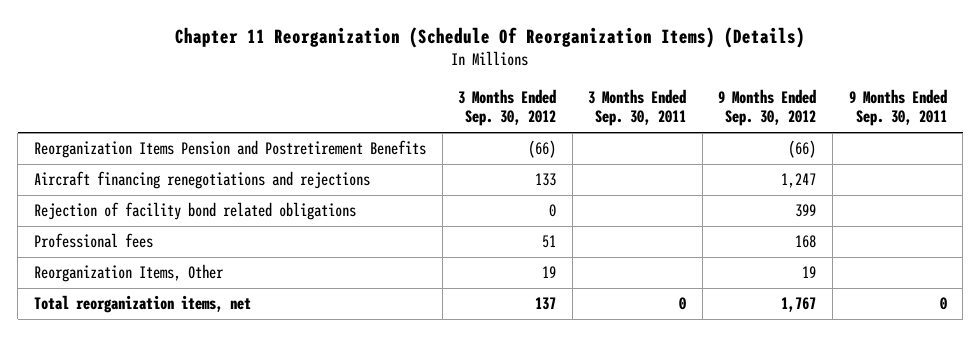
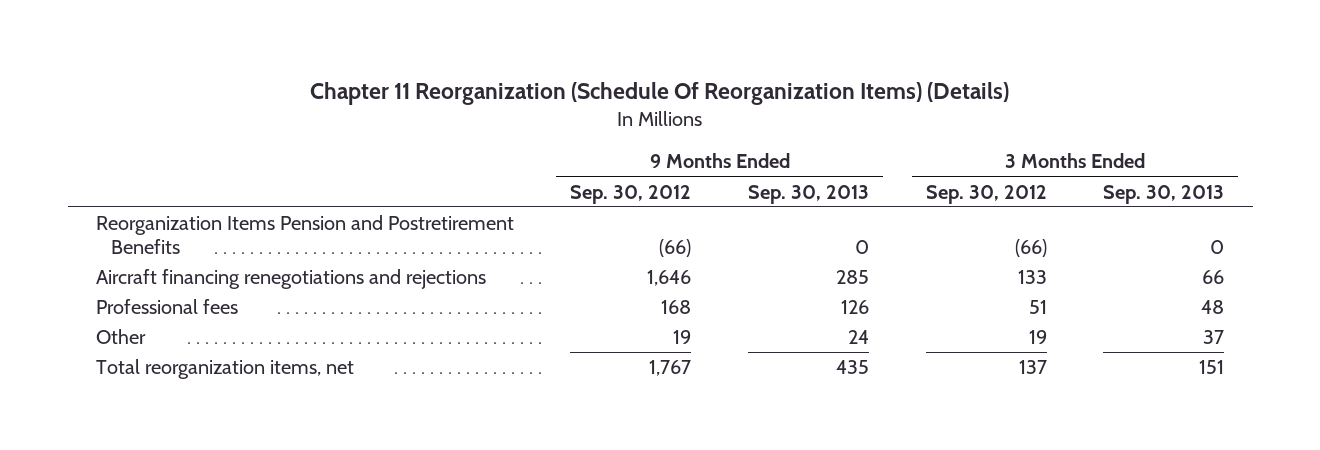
[588,89,687,127] 3 Months Ended Sep. 30, 2011 -> none
[848,89,947,127] 9 Months Ended Sep. 30, 2011 -> none
none -> [748,184,870,204] Sep. 30, 2013
none -> [1103,184,1225,204] Sep. 30, 2013
[33,202,356,221] Rejection of facility bond related obligations -> none
[781,173,817,189] 1,247 -> [647,270,692,287] 1,646
[33,264,224,283] Reorganization Items, Other -> [95,329,146,345] Other

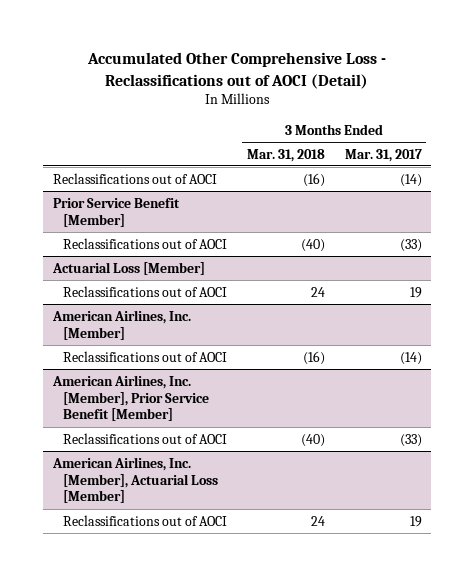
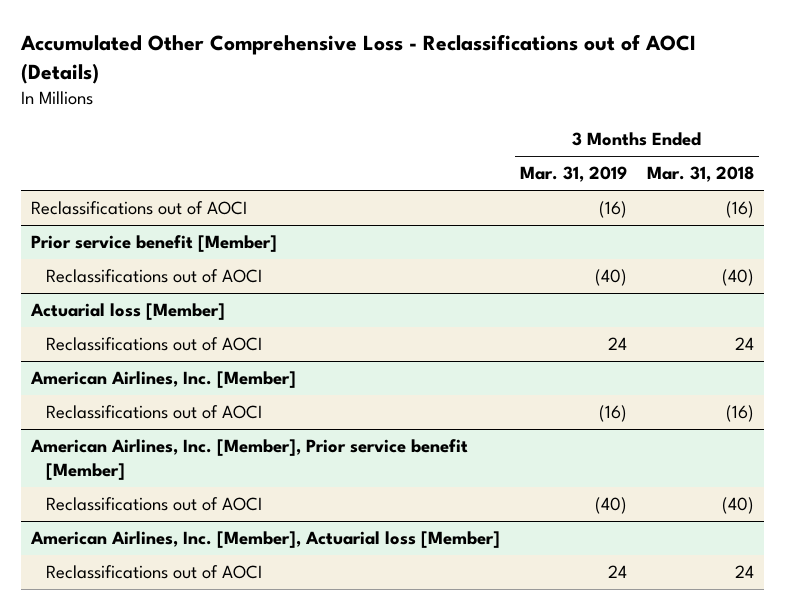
[87,52,387,89] Accumulated Other Comprehensive Loss - Reclassifications out of AOCI (Detail) -> [20,33,697,84] Accumulated Other Comprehensive Loss - Reclassifications out of AOCI (Details)
[344,148,422,162] Mar. 31, 2017 -> none
none -> [519,166,627,183] Mar. 31, 2019
[52,197,180,227] Prior Service Benefit [Member] -> [30,235,277,253] Prior service benefit [Member]
[51,261,205,275] Actuarial Loss [Member] -> [29,303,225,321] Actuarial loss [Member]
[51,374,209,422] American Airlines, Inc. [Member], Prior Service Benefit [Member] -> [29,439,468,481] American Airlines, Inc. [Member], Prior service benefit [Member]
[51,456,218,504] American Airlines, Inc. [Member], Actuarial Loss [Member] -> [29,531,500,549] American Airlines, Inc. [Member], Actuarial loss [Member]

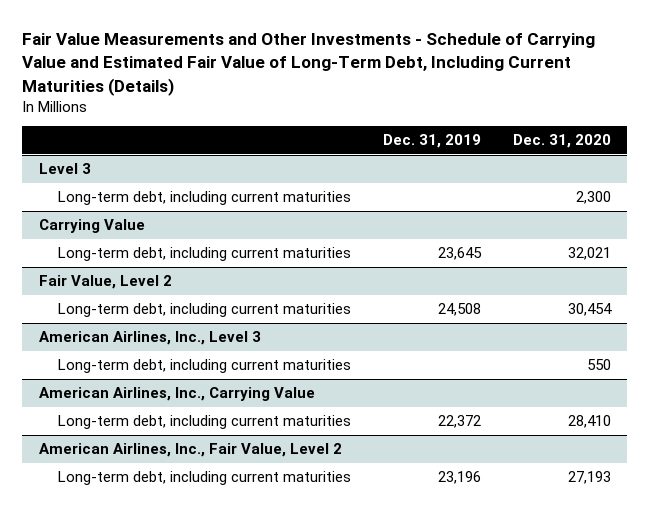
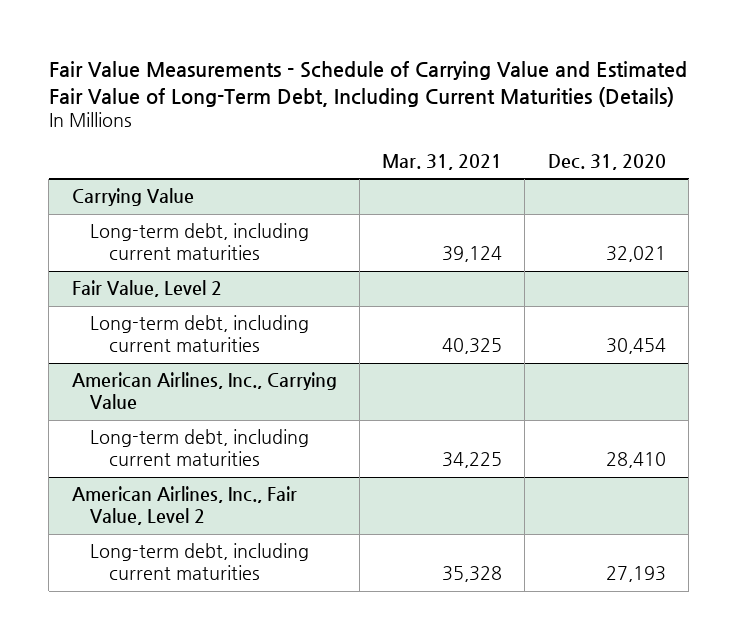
[22,33,596,96] Fair Value Measurements and Other Investments - Schedule of Carrying Value and Estimated Fair Value of Long-Term Debt, Including Current Maturities (Details) -> [48,60,687,107] Fair Value Measurements - Schedule of Carrying Value and Estimated Fair Value of Long-Term Debt, Including Current Maturities (Details)
[383,134,482,149] Dec. 31, 2019 -> none
none -> [382,153,503,170] Mar. 31, 2021
[38,163,91,175] Level 3 -> none
[57,191,351,206] Long-term debt, including current maturities -> none
[38,331,261,346] American Airlines, Inc., Level 3 -> none
[57,359,351,374] Long-term debt, including current maturities -> none

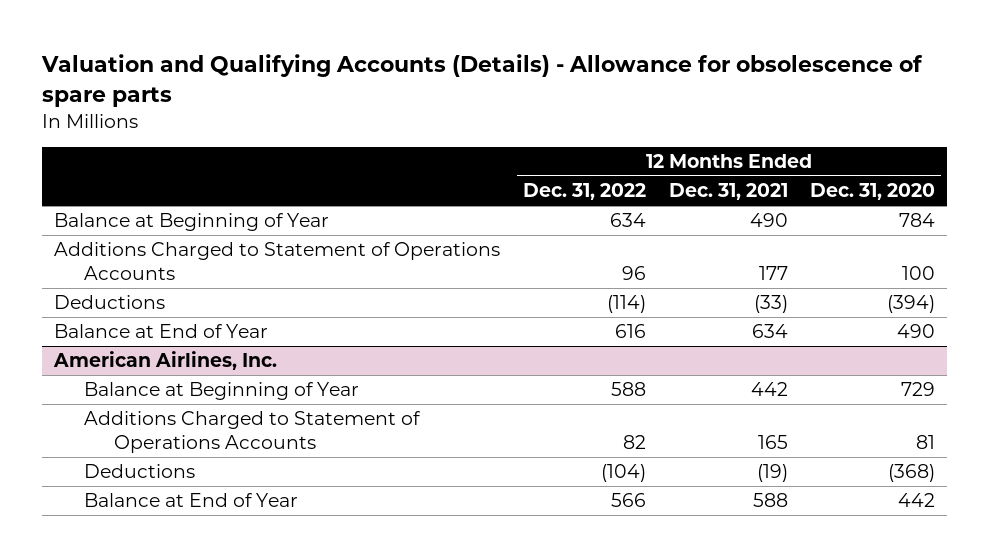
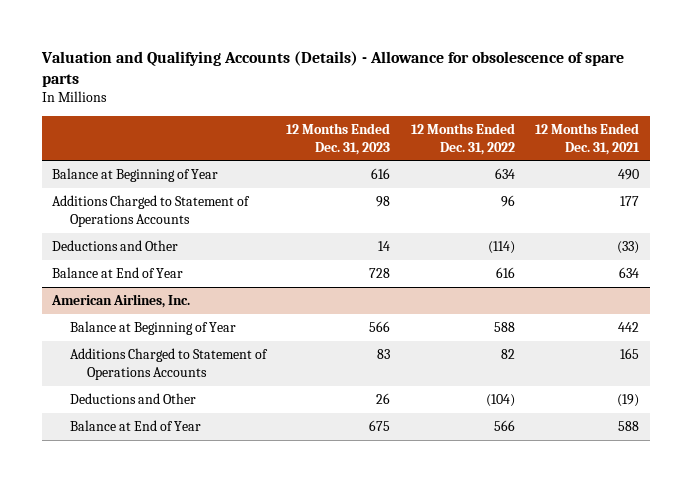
[810,183,936,201] Dec. 31, 2020 -> none
none -> [286,123,391,155] 12 Months Ended Dec. 31, 2023
[53,295,165,310] Deductions -> [52,240,179,252] Deductions and Other
[84,464,196,479] Deductions -> [69,393,196,405] Deductions and Other

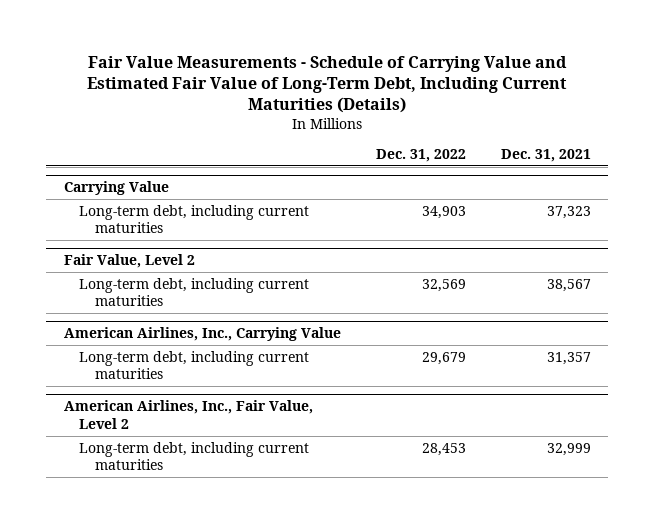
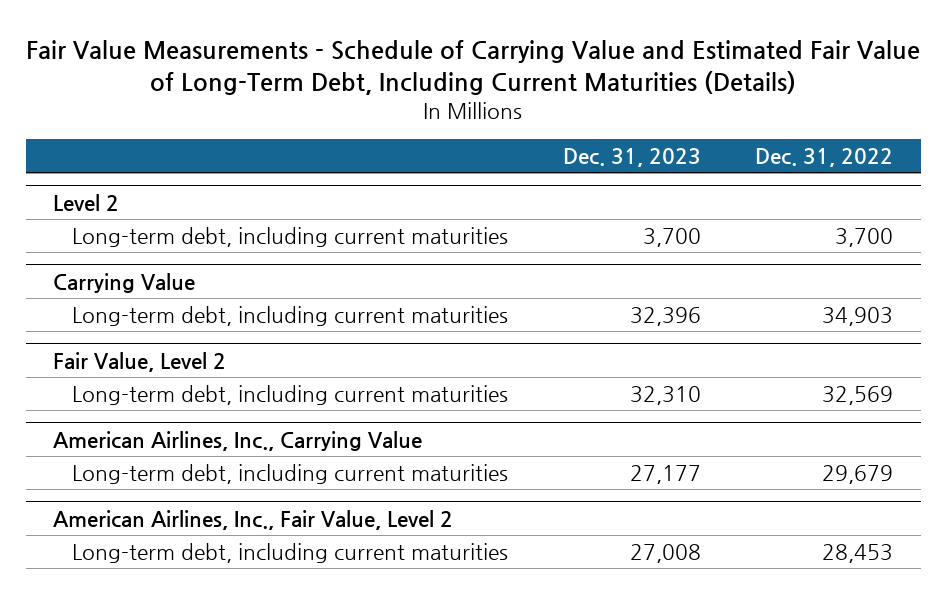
[500,149,591,163] Dec. 31, 2021 -> none
none -> [562,147,701,167] Dec. 31, 2023
none -> [53,193,120,211] Level 2
none -> [71,226,508,247] Long-term debt, including current maturities

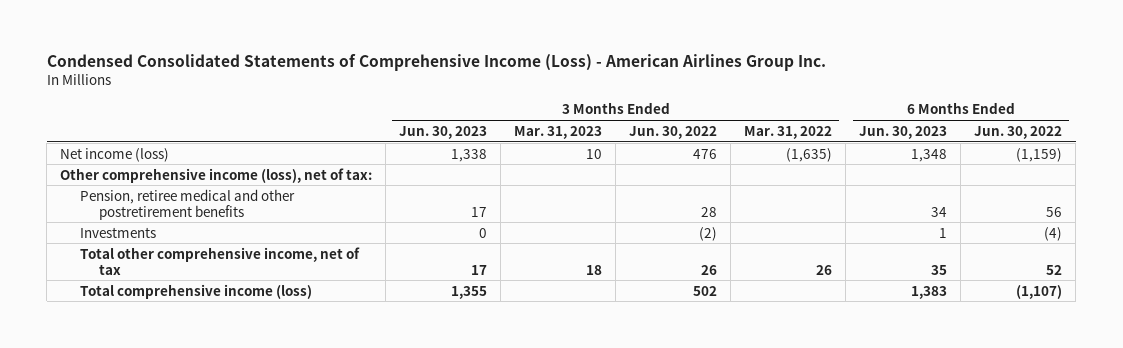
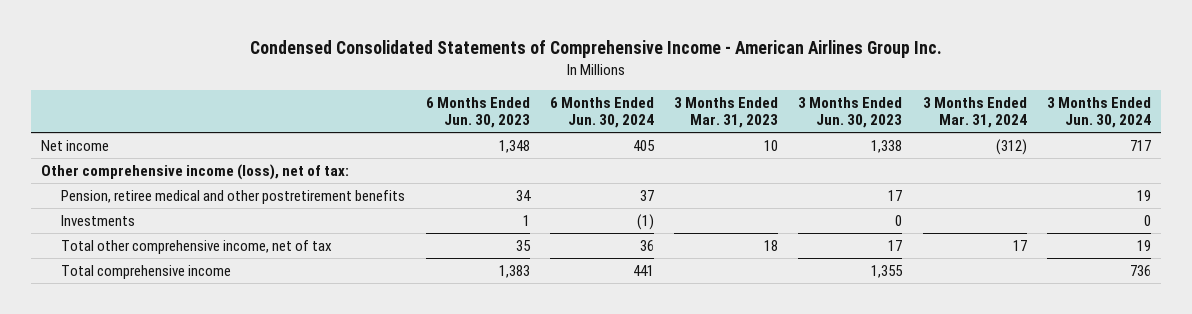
[46,54,826,72] Condensed Consolidated Statements of Comprehensive Income (Loss) - American Airlines Group Inc. -> [249,40,942,59] Condensed Consolidated Statements of Comprehensive Income - American Airlines Group Inc.
[629,125,718,139] Jun. 30, 2022 -> none
[744,125,833,139] Mar. 31, 2022 -> none
[974,125,1063,139] Jun. 30, 2022 -> none
none -> [549,96,654,129] 6 Months Ended Jun. 30, 2024
none -> [922,96,1027,129] 3 Months Ended Mar. 31, 2024
none -> [1046,96,1151,129] 3 Months Ended Jun. 30, 2024
[60,147,170,162] Net income (loss) -> [41,139,110,151] Net income
[79,283,312,299] Total comprehensive income (loss) -> [61,264,232,279] Total comprehensive income

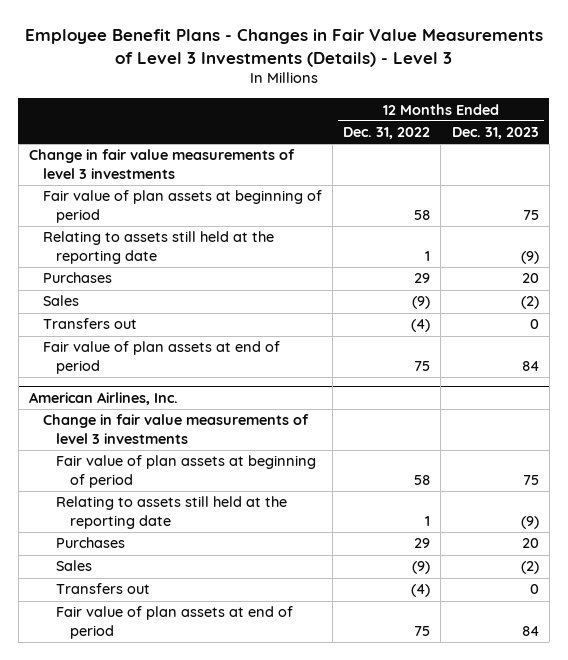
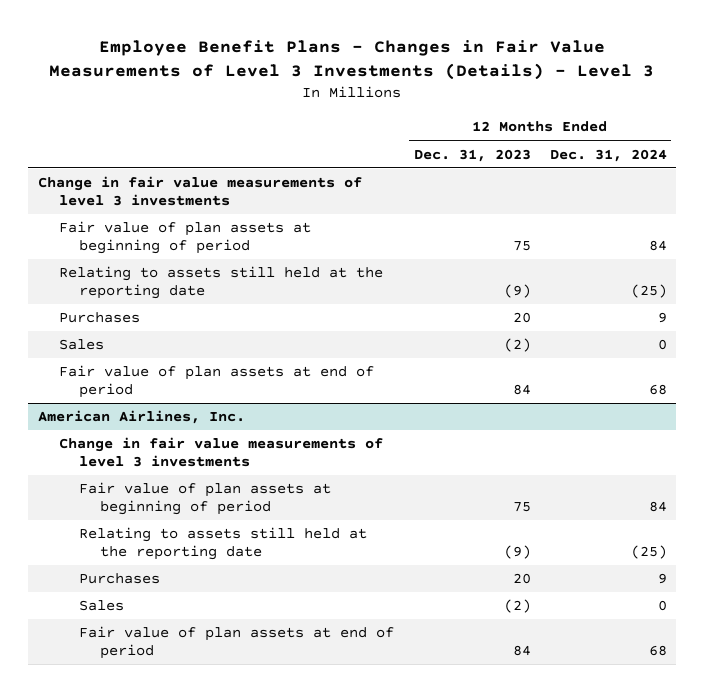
[343,127,431,140] Dec. 31, 2022 -> none
none -> [549,148,667,162] Dec. 31, 2024
[42,318,137,330] Transfers out -> none
[56,583,151,595] Transfers out -> none

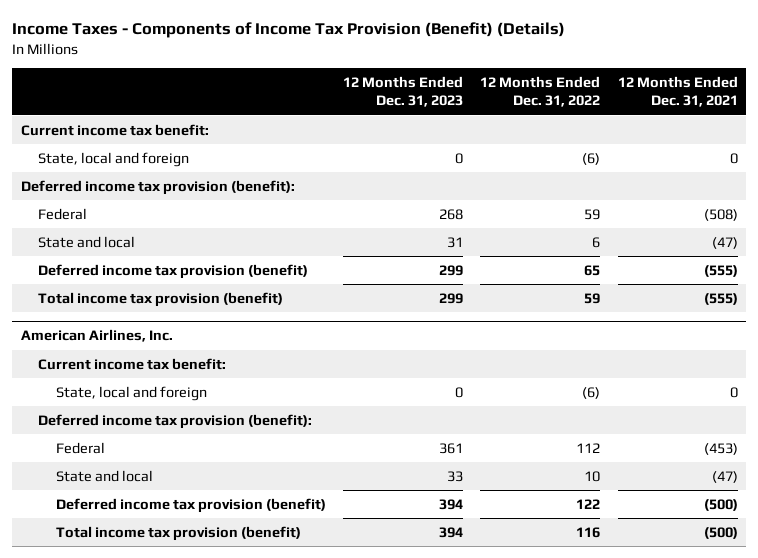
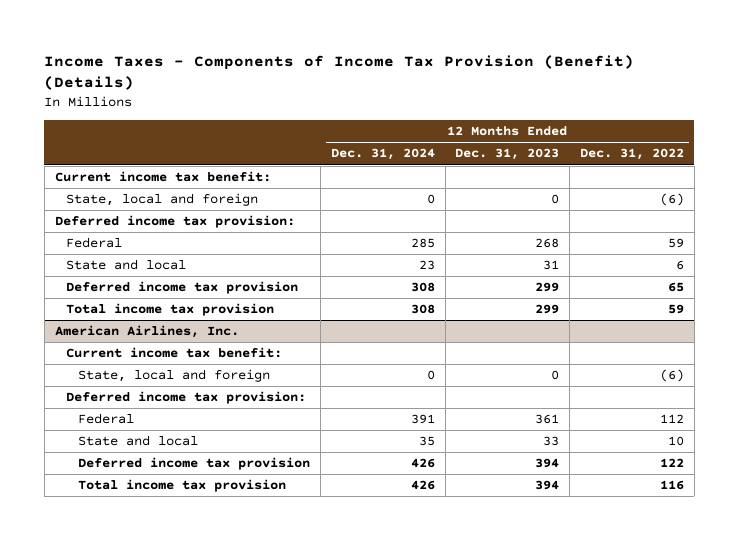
[617,75,738,108] 12 Months Ended Dec. 31, 2021 -> none
none -> [330,148,435,161] Dec. 31, 2024
[20,179,295,195] Deferred income tax provision (benefit): -> [54,215,295,229] Deferred income tax provision:
[38,263,309,279] Deferred income tax provision (benefit) -> [66,281,299,295] Deferred income tax provision
[38,291,284,307] Total income tax provision (benefit) -> [66,303,275,317] Total income tax provision
[38,413,313,429] Deferred income tax provision (benefit): -> [66,391,307,405] Deferred income tax provision:
[55,497,326,513] Deferred income tax provision (benefit) -> [78,457,311,471] Deferred income tax provision
[55,525,301,541] Total income tax provision (benefit) -> [78,479,287,493] Total income tax provision

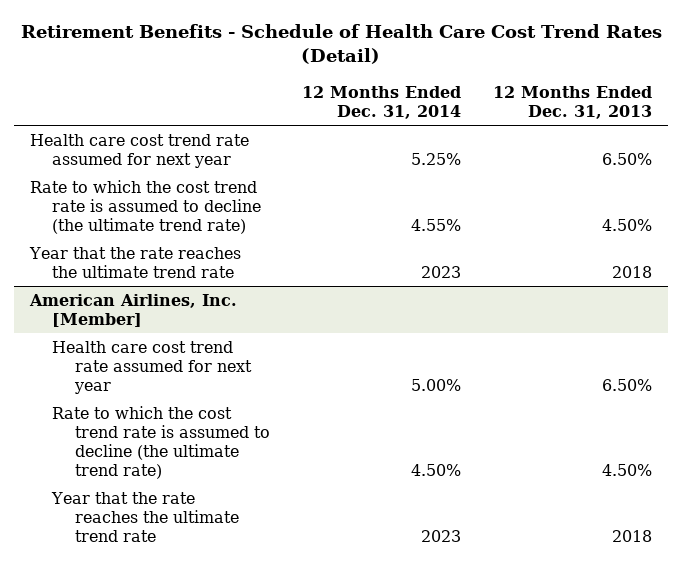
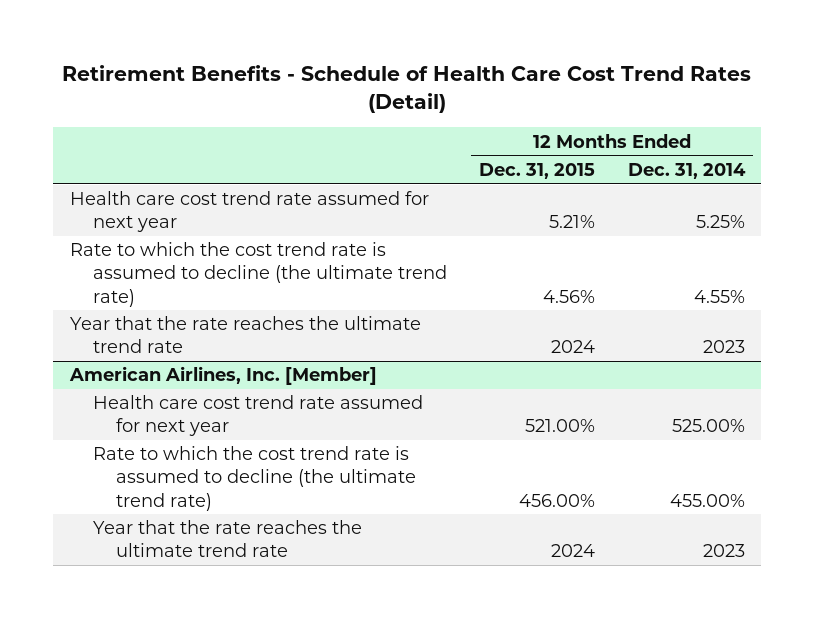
[492,85,652,119] 12 Months Ended Dec. 31, 2013 -> none
none -> [479,162,596,179] Dec. 31, 2015
[411,378,462,391] 5.00% -> [671,419,745,433] 525.00%
[411,463,462,476] 4.50% -> [669,493,745,507] 455.00%

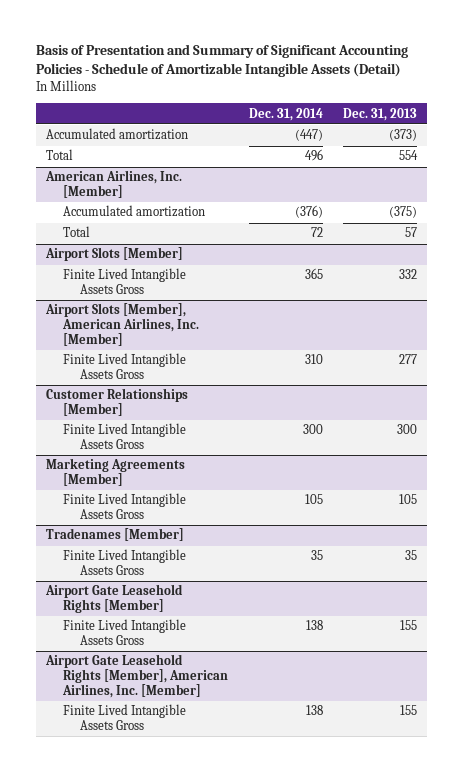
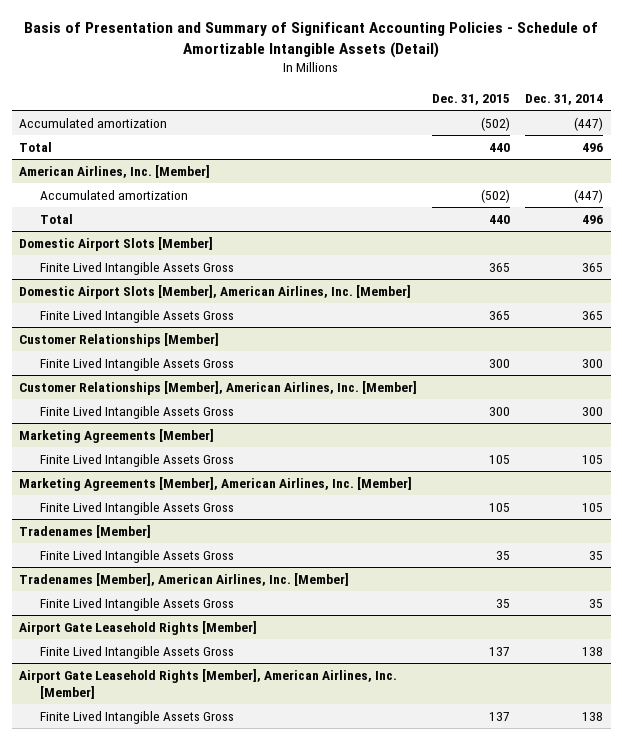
[342,107,417,121] Dec. 31, 2013 -> none
none -> [432,94,511,106] Dec. 31, 2015
[294,205,323,219] (376) -> [574,189,604,204] (447)
[310,227,323,238] 72 -> [582,215,604,225] 496
[45,247,184,262] Airport Slots [Member] -> [19,237,214,252] Domestic Airport Slots [Member]
[45,303,200,346] Airport Slots [Member], American Airlines, Inc. [Member] -> [19,285,412,300] Domestic Airport Slots [Member], American Airlines, Inc. [Member]
[304,354,323,365] 310 -> [582,311,604,321] 365
none -> [19,381,418,396] Customer Relationships [Member], American Airlines, Inc. [Member]
none -> [40,406,235,420] Finite Lived Intangible Assets Gross
none -> [19,477,413,492] Marketing Agreements [Member], American Airlines, Inc. [Member]
none -> [40,502,235,516] Finite Lived Intangible Assets Gross
none -> [19,573,350,587] Tradenames [Member], American Airlines, Inc. [Member]
none -> [40,598,235,612] Finite Lived Intangible Assets Gross

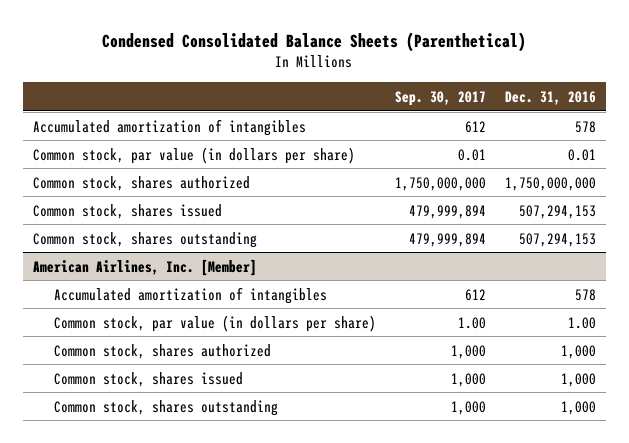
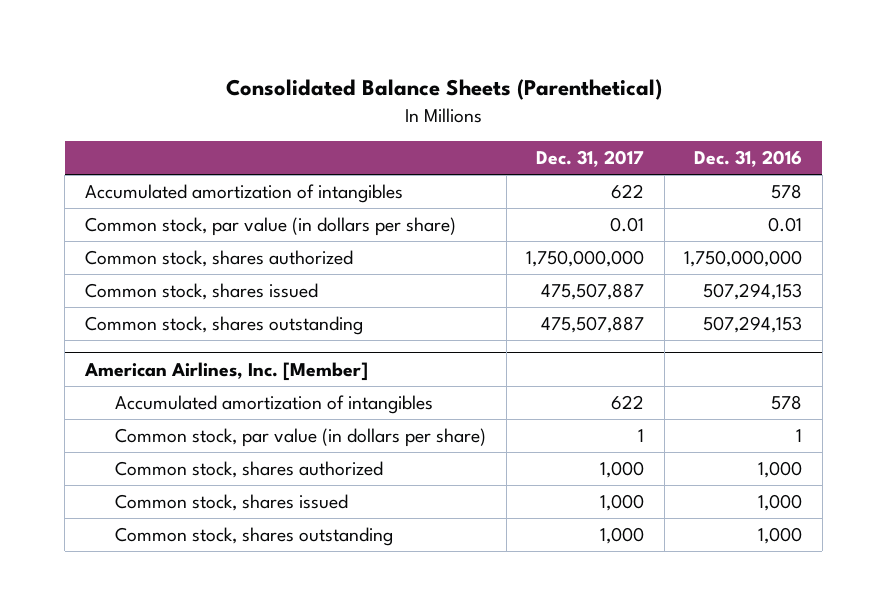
[102,31,527,52] Condensed Consolidated Balance Sheets (Parenthetical) -> [225,79,662,101] Consolidated Balance Sheets (Parenthetical)
[395,90,487,106] Sep. 30, 2017 -> none
none -> [536,150,645,168] Dec. 31, 2017
[568,316,597,329] 1.00 -> [796,428,803,442] 1

